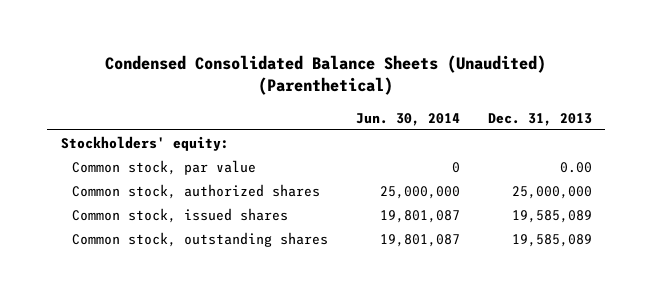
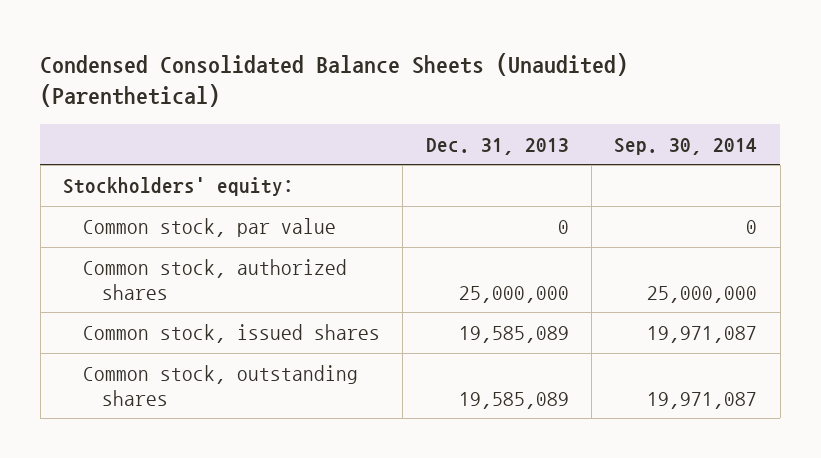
[356,112,461,126] Jun. 30, 2014 -> none
none -> [614,137,758,155] Sep. 30, 2014
[559,162,592,174] 0.00 -> [557,219,569,234] 0

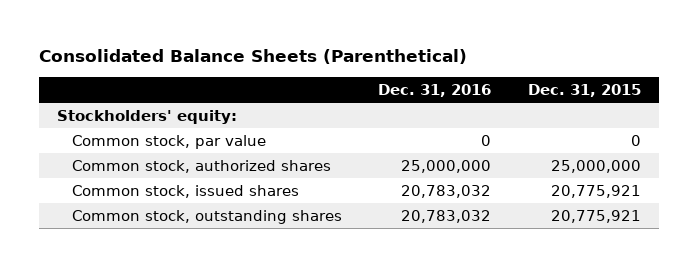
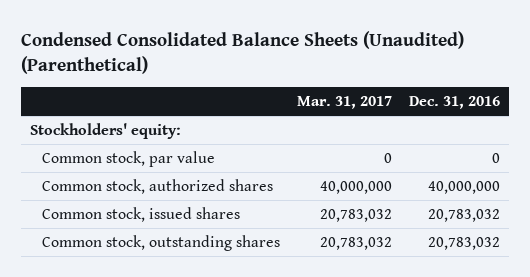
[39,48,468,64] Consolidated Balance Sheets (Parenthetical) -> [21,31,465,75] Condensed Consolidated Balance Sheets (Unaudited) (Parenthetical)
[528,83,642,97] Dec. 31, 2015 -> none
none -> [297,96,393,110] Mar. 31, 2017
[401,160,492,174] 25,000,000 -> [428,180,501,194] 40,000,000

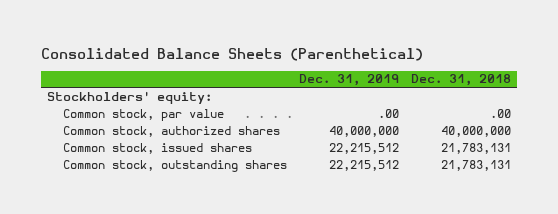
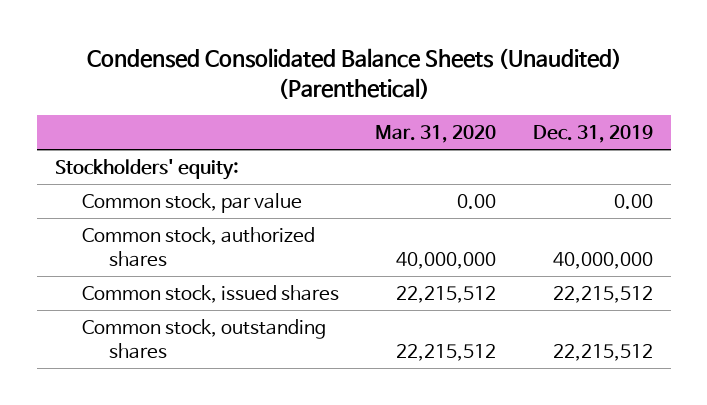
[40,47,423,61] Consolidated Balance Sheets (Parenthetical) -> [86,48,622,100] Condensed Consolidated Balance Sheets (Unaudited) (Parenthetical)
[411,74,512,87] Dec. 31, 2018 -> none
none -> [375,124,497,143] Mar. 31, 2020
[377,108,399,118] .00 -> [613,193,653,209] 0.00

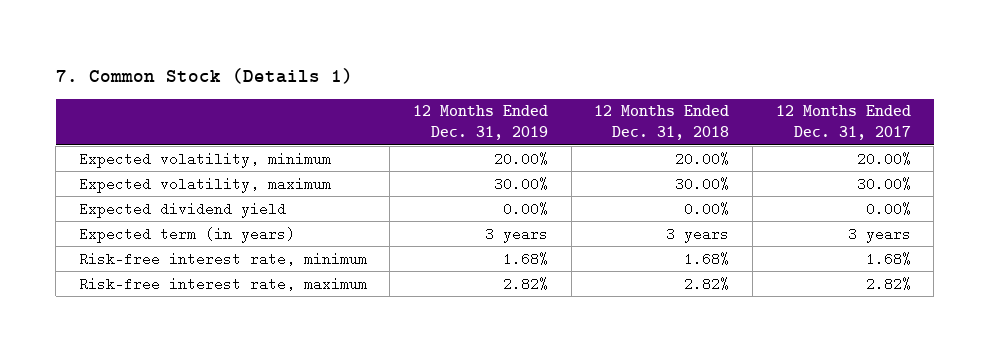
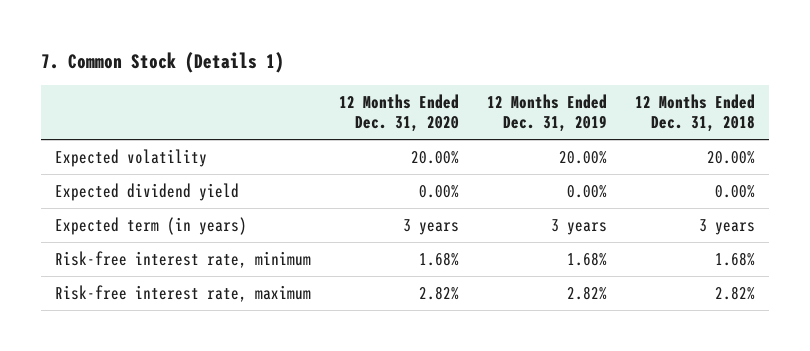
[775,105,911,141] 12 Months Ended Dec. 31, 2017 -> none
none -> [339,93,460,133] 12 Months Ended Dec. 31, 2020
[78,176,331,193] Expected volatility, maximum -> none
[78,151,331,168] Expected volatility, minimum -> [55,148,208,167] Expected volatility

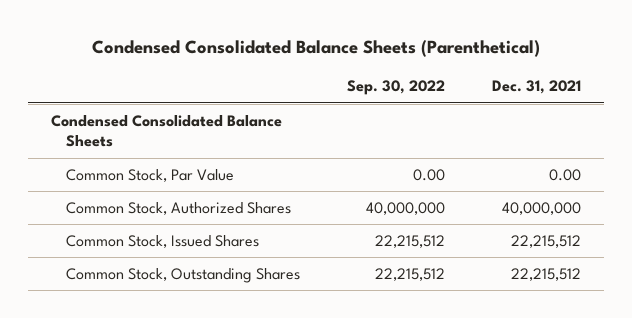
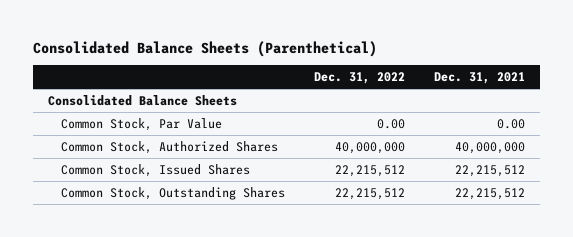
[92,40,541,58] Condensed Consolidated Balance Sheets (Parenthetical) -> [33,40,378,57] Consolidated Balance Sheets (Parenthetical)
[347,80,446,96] Sep. 30, 2022 -> none
none -> [314,72,406,85] Dec. 31, 2022
[51,114,283,148] Condensed Consolidated Balance Sheets -> [47,94,237,106] Consolidated Balance Sheets

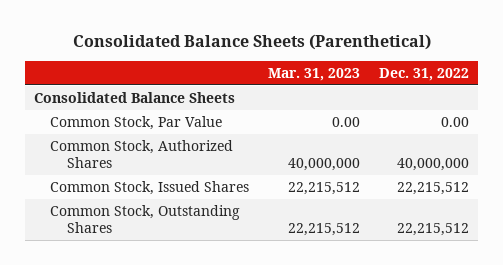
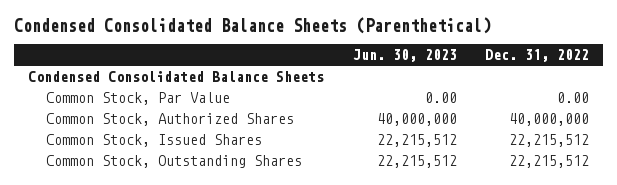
[72,33,431,50] Consolidated Balance Sheets (Parenthetical) -> [13,17,491,35] Condensed Consolidated Balance Sheets (Parenthetical)
[268,67,361,81] Mar. 31, 2023 -> none
none -> [352,49,457,63] Jun. 30, 2023
[34,92,236,104] Consolidated Balance Sheets -> [28,70,325,82] Condensed Consolidated Balance Sheets

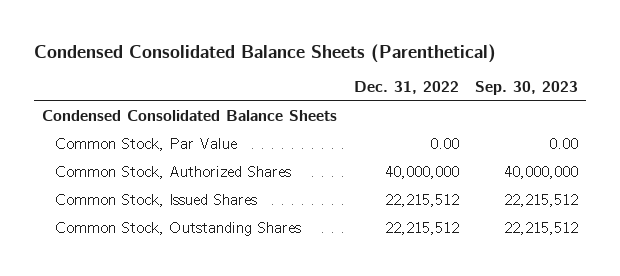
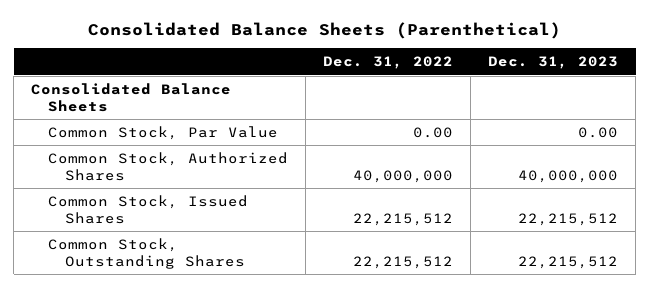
[33,43,496,63] Condensed Consolidated Balance Sheets (Parenthetical) -> [87,21,561,39] Consolidated Balance Sheets (Parenthetical)
[475,81,579,96] Sep. 30, 2023 -> none
none -> [488,56,619,70] Dec. 31, 2023
[42,110,338,122] Condensed Consolidated Balance Sheets -> [31,82,232,113] Consolidated Balance Sheets

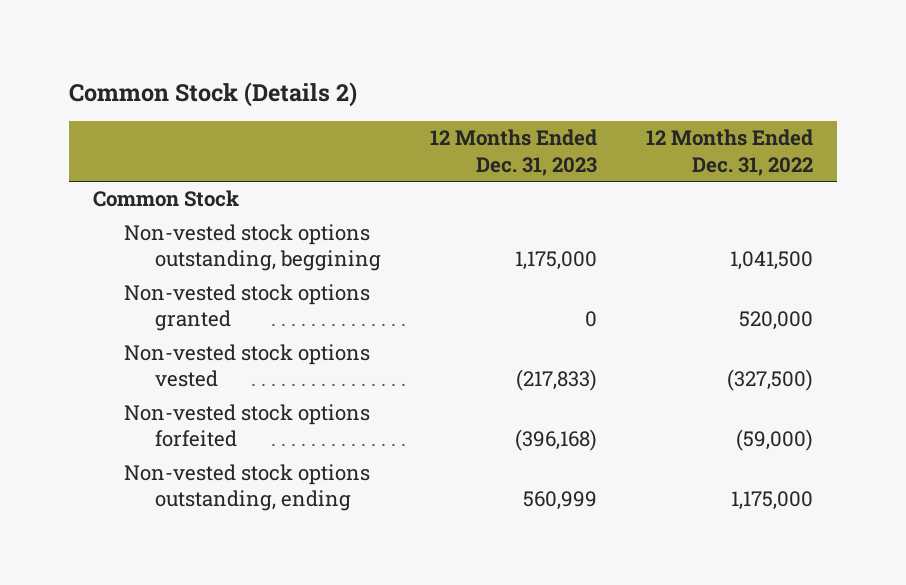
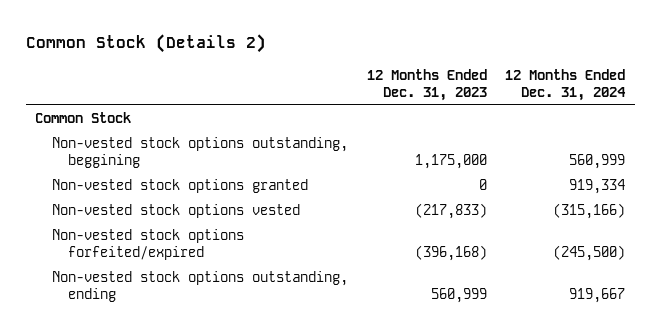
[645,129,813,176] 12 Months Ended Dec. 31, 2022 -> none
none -> [505,68,627,101] 12 Months Ended Dec. 31, 2024
[124,404,371,448] Non-vested stock options forfeited -> [51,228,244,260] Non-vested stock options forfeited/expired

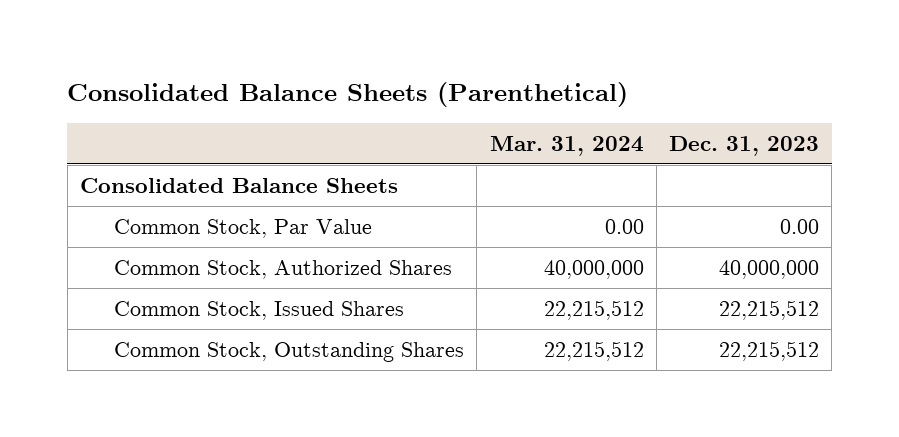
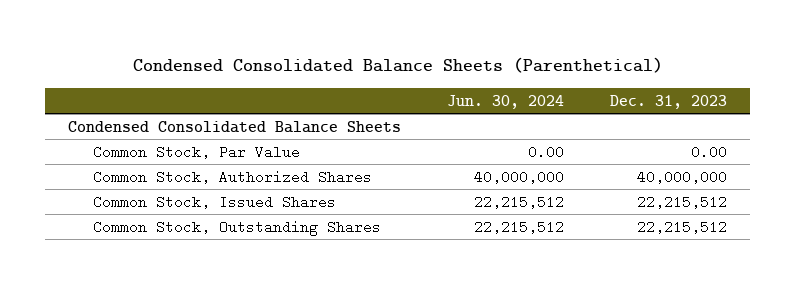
[67,82,629,108] Consolidated Balance Sheets (Parenthetical) -> [132,57,663,74] Condensed Consolidated Balance Sheets (Parenthetical)
[489,135,644,156] Mar. 31, 2024 -> none
none -> [447,94,565,109] Jun. 30, 2024
[80,178,399,194] Consolidated Balance Sheets -> [68,120,402,133] Condensed Consolidated Balance Sheets

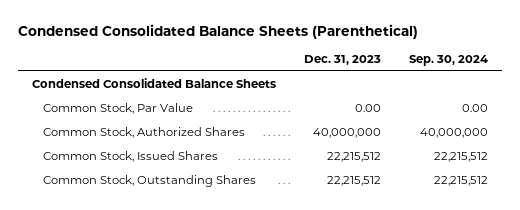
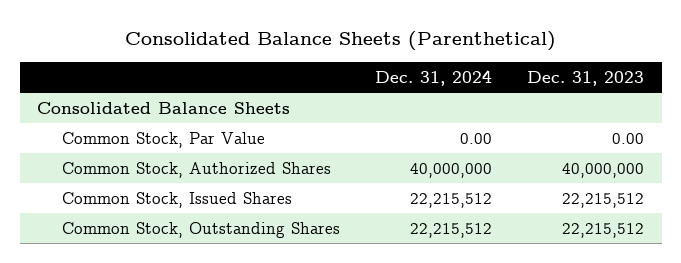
[17,23,418,39] Condensed Consolidated Balance Sheets (Parenthetical) -> [124,31,556,52] Consolidated Balance Sheets (Parenthetical)
[408,54,488,66] Sep. 30, 2024 -> none
none -> [374,69,492,86] Dec. 31, 2024
[31,77,276,88] Condensed Consolidated Balance Sheets -> [37,101,291,114] Consolidated Balance Sheets

